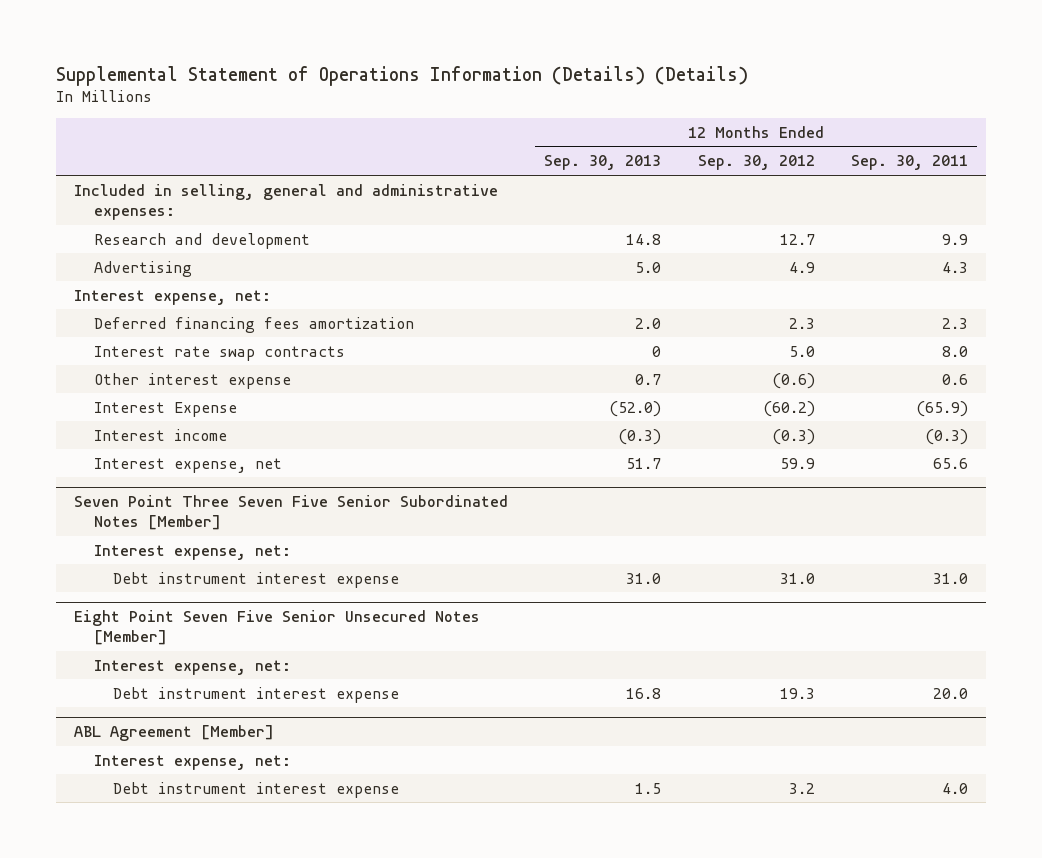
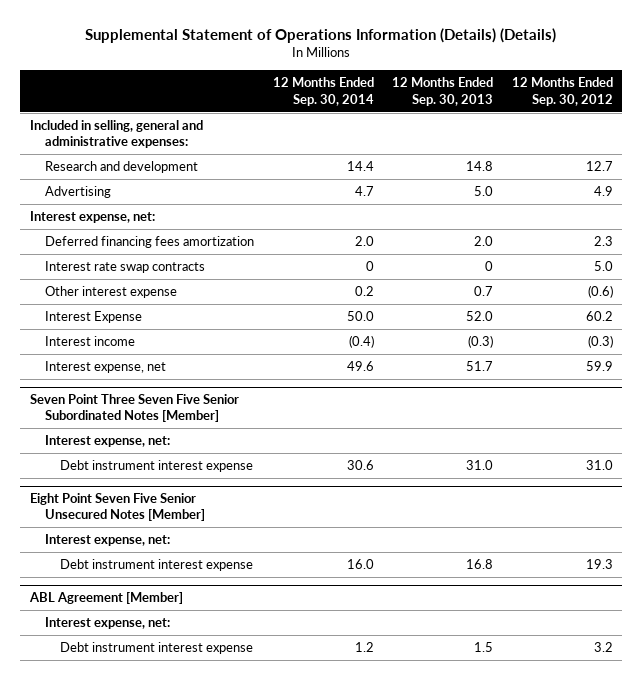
[851,155,969,171] Sep. 30, 2011 -> none
none -> [272,77,374,106] 12 Months Ended Sep. 30, 2014
[609,400,662,417] (52.0) -> [466,311,494,322] 52.0
[762,400,815,417] (60.2) -> [585,311,613,322] 60.2

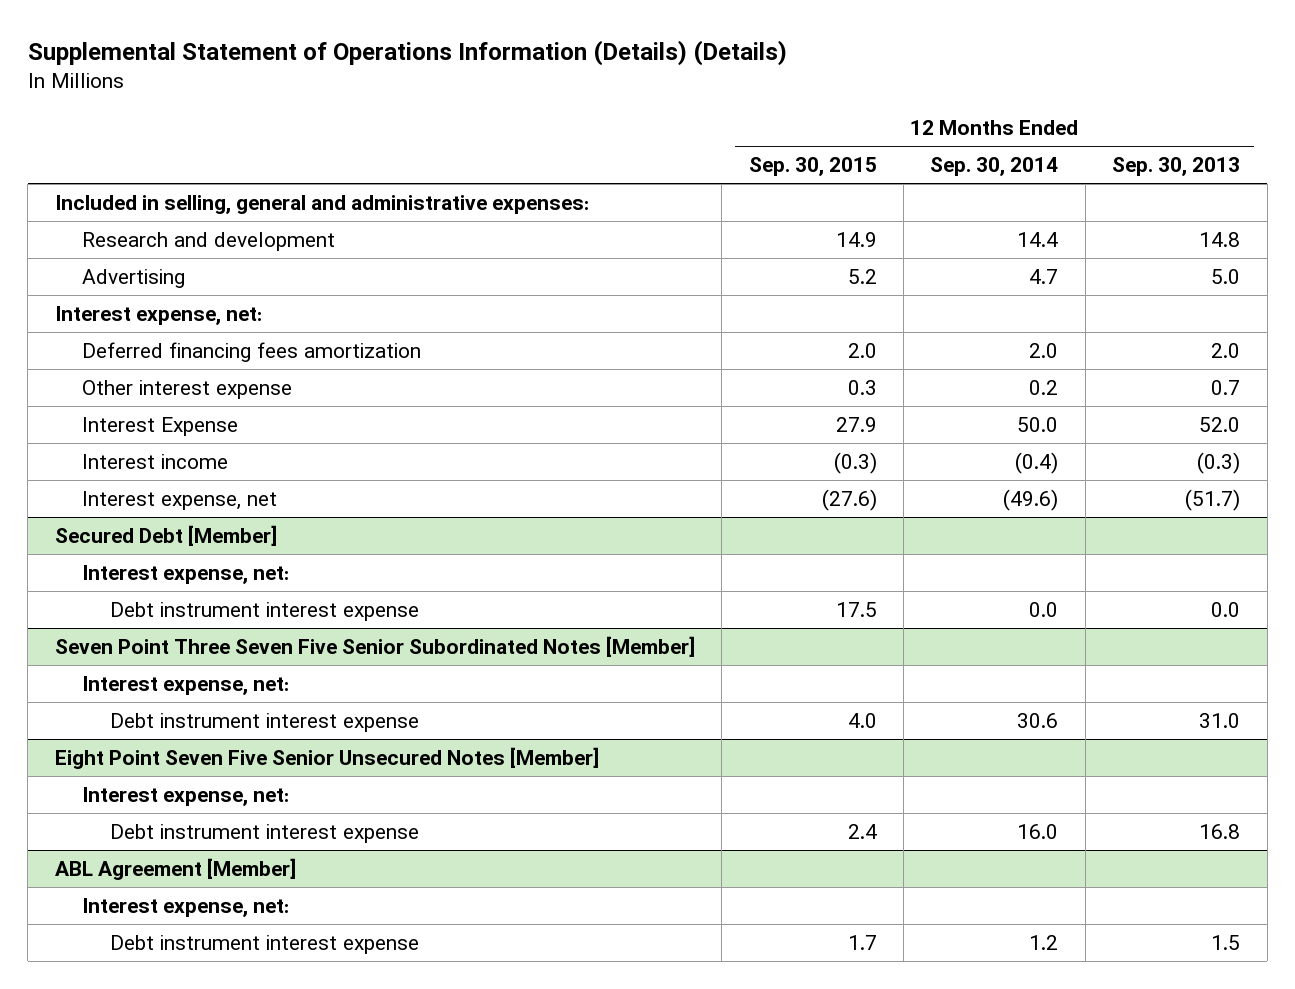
[511,77,613,106] 12 Months Ended Sep. 30, 2012 -> none
none -> [748,157,877,177] Sep. 30, 2015
[45,261,206,274] Interest rate swap contracts -> none
[346,361,374,372] 49.6 -> [1003,488,1059,511] (49.6)
[466,361,494,372] 51.7 -> [1185,488,1241,511] (51.7)
none -> [54,524,277,546] Secured Debt [Member]
none -> [82,564,290,584] Interest expense, net:
none -> [109,601,419,621] Debt instrument interest expense

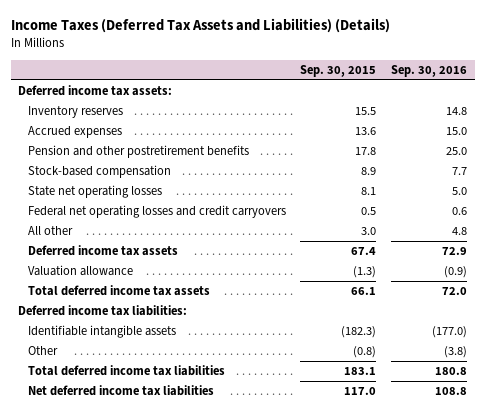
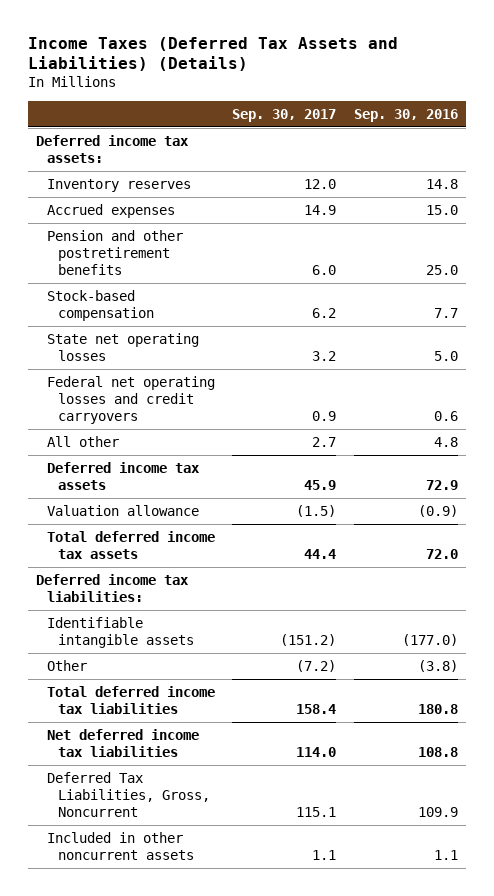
[300,64,377,77] Sep. 30, 2015 -> none
none -> [232,108,337,122] Sep. 30, 2017
none -> [47,771,211,818] Deferred Tax Liabilities, Gross, Noncurrent
none -> [47,831,195,861] Included in other noncurrent assets

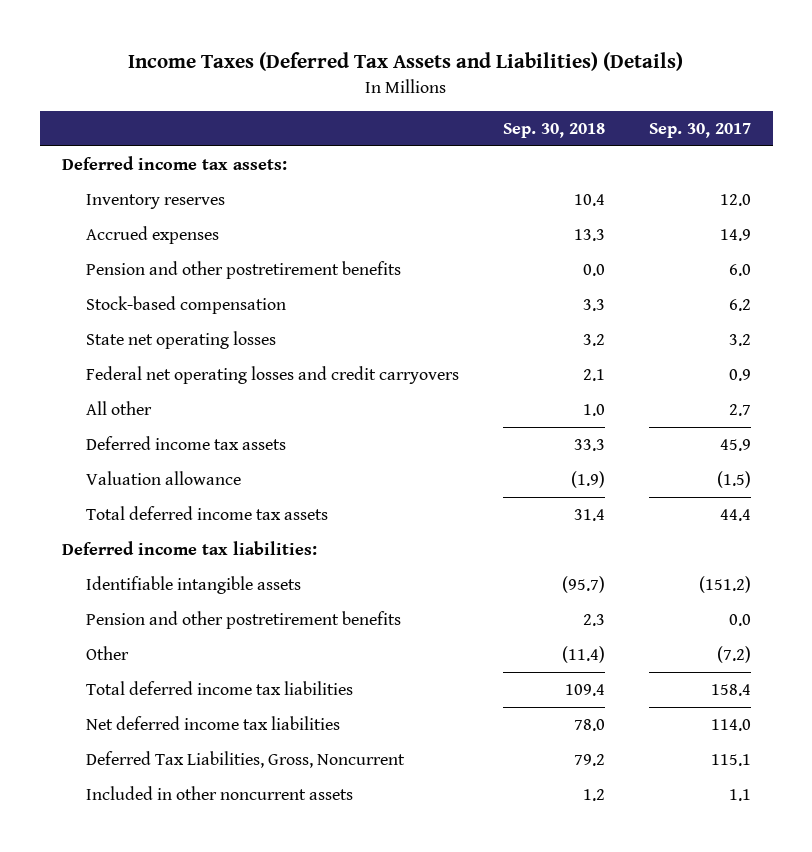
[353,108,458,122] Sep. 30, 2016 -> none
none -> [502,122,605,138] Sep. 30, 2018
none -> [85,611,401,630] Pension and other postretirement benefits

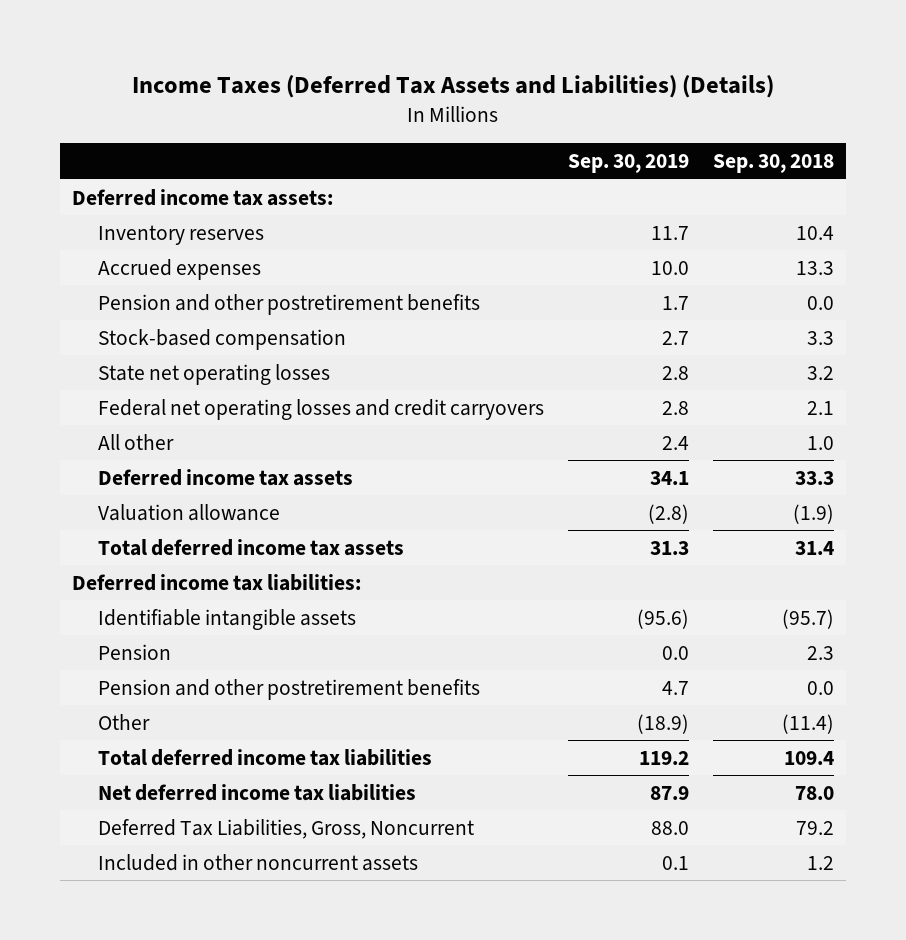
[648,122,751,138] Sep. 30, 2017 -> none
none -> [568,154,690,174] Sep. 30, 2019
none -> [98,643,172,660] Pension
[582,614,605,627] 2.3 -> [807,680,835,695] 0.0

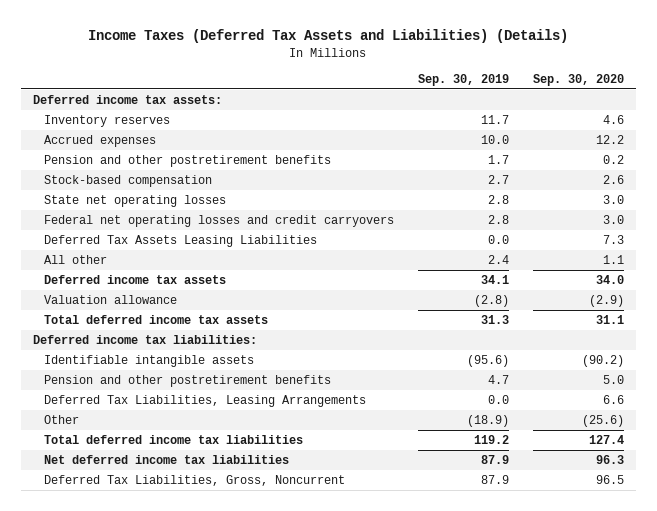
[713,154,835,174] Sep. 30, 2018 -> none
none -> [532,73,624,86] Sep. 30, 2020
none -> [44,235,318,248] Deferred Tax Assets Leasing Liabilities
[98,643,172,660] Pension -> none
none -> [44,395,367,408] Deferred Tax Liabilities, Leasing Arrangements
[98,853,419,871] Included in other noncurrent assets -> none
[651,820,690,835] 88.0 -> [480,475,509,485] 87.9

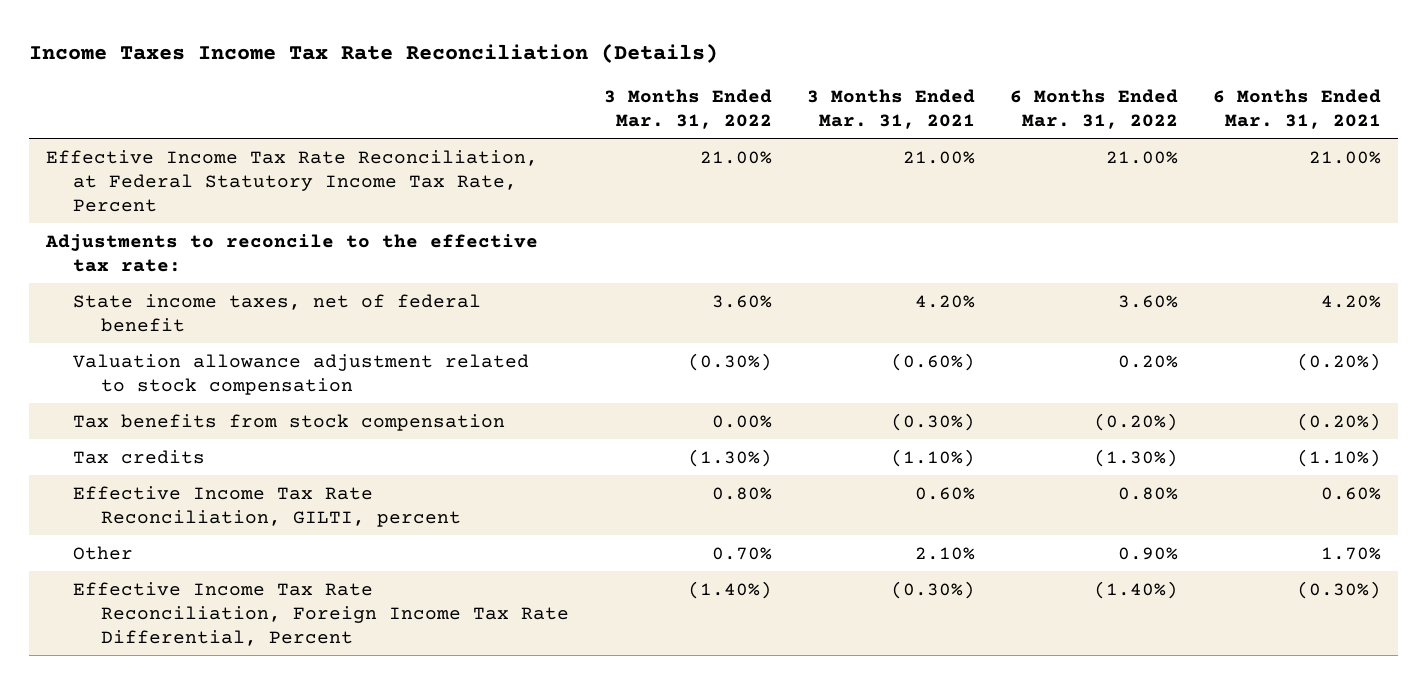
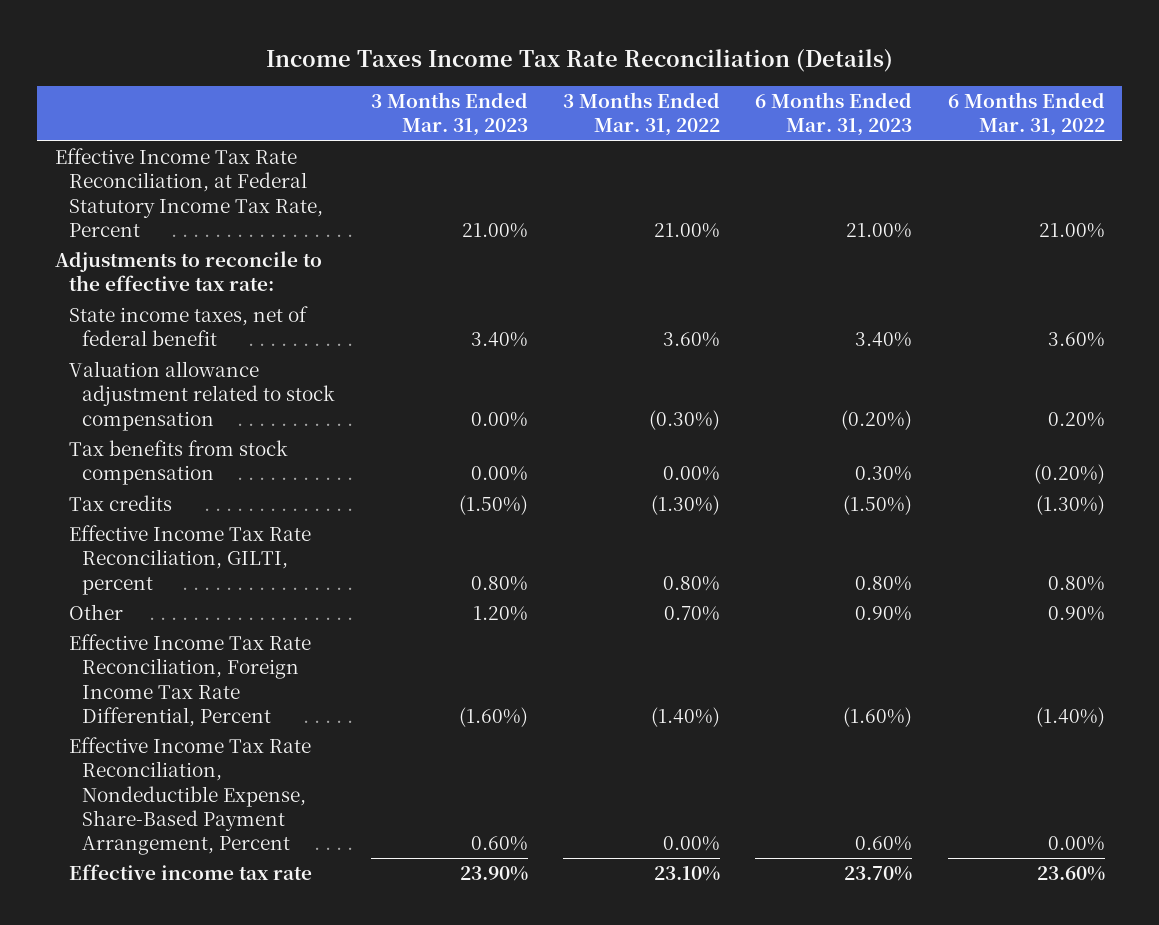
[806,88,975,129] 3 Months Ended Mar. 31, 2021 -> none
[1212,88,1381,129] 6 Months Ended Mar. 31, 2021 -> none
none -> [370,92,528,137] 3 Months Ended Mar. 31, 2023
none -> [755,92,913,137] 6 Months Ended Mar. 31, 2023
none -> [68,737,311,856] Effective Income Tax Rate Reconciliation, Nondeductible Expense, Share-Based Payment Arrangement, Percent
none -> [68,864,312,881] Effective income tax rate

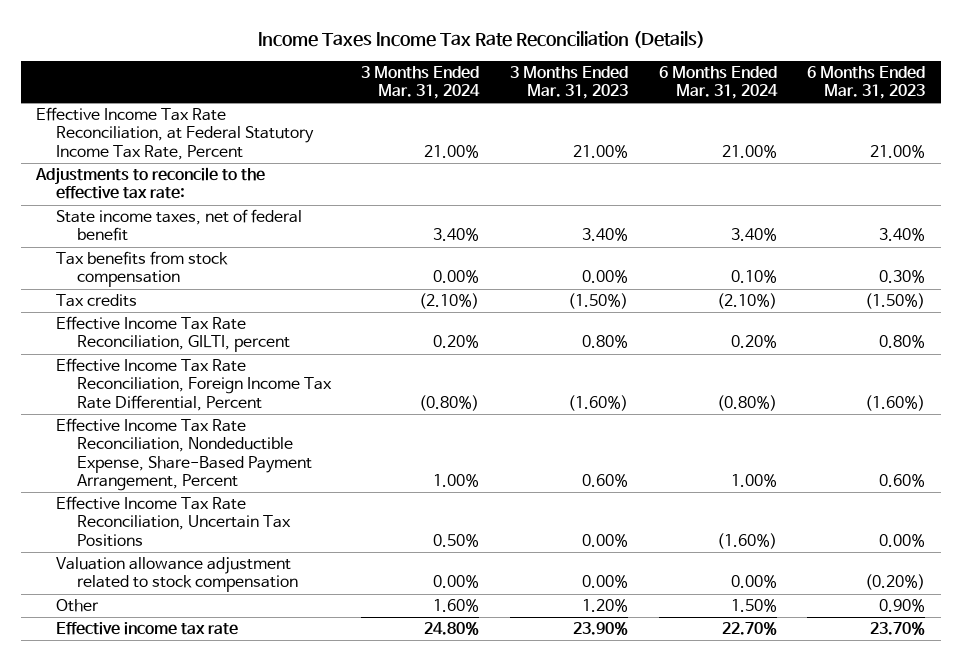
[562,92,720,137] 3 Months Ended Mar. 31, 2022 -> none
[947,92,1105,137] 6 Months Ended Mar. 31, 2022 -> none
none -> [361,66,481,100] 3 Months Ended Mar. 31, 2024
none -> [658,66,778,100] 6 Months Ended Mar. 31, 2024
none -> [56,496,291,547] Effective Income Tax Rate Reconciliation, Uncertain Tax Positions
[68,361,336,431] Valuation allowance adjustment related to stock compensation -> [56,557,298,593] Valuation allowance adjustment related to stock compensation
[68,604,123,621] Other -> [56,599,100,613] Other

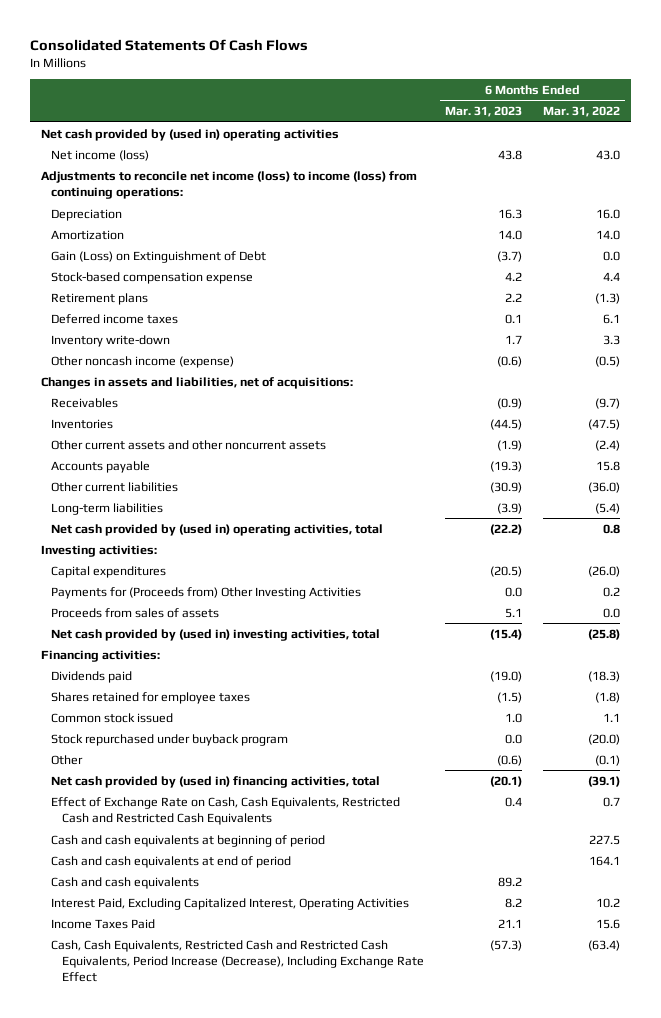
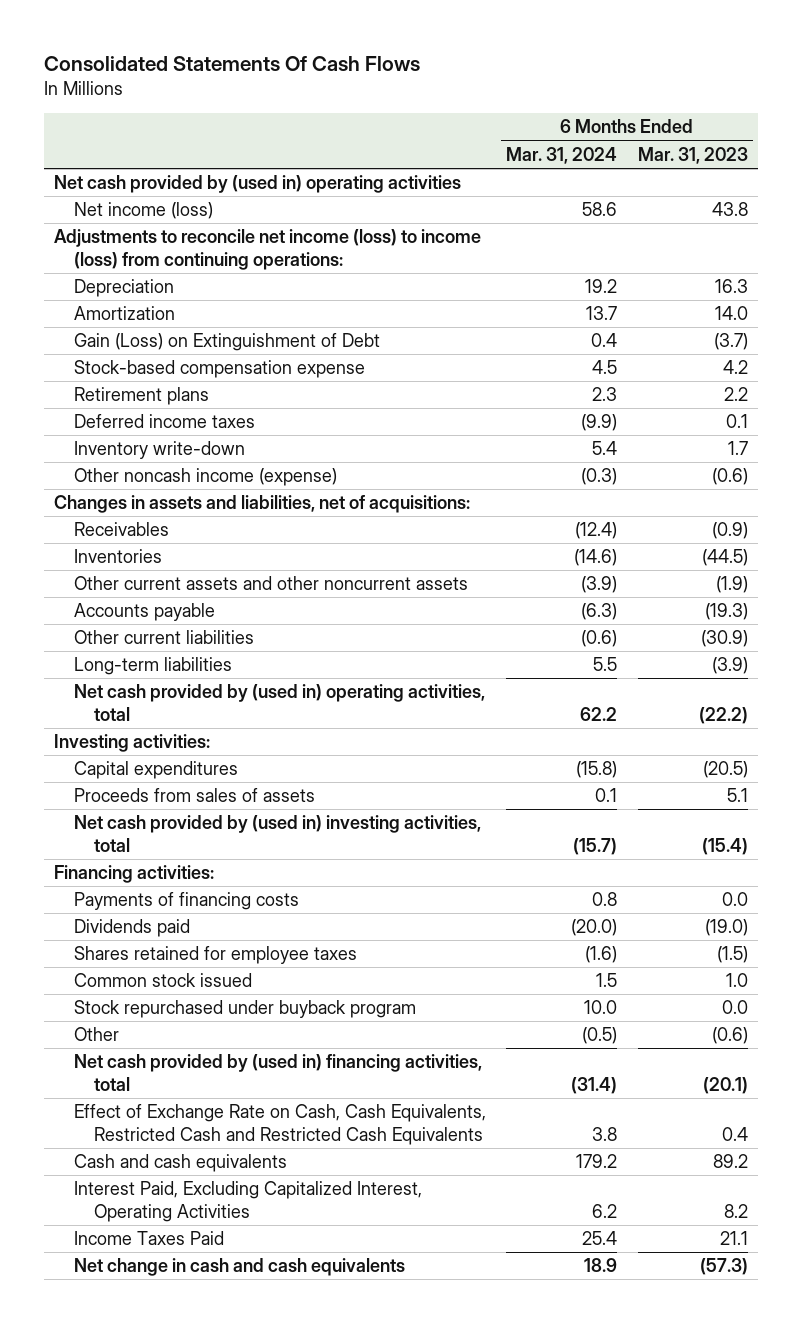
[543,106,621,118] Mar. 31, 2022 -> none
none -> [506,146,618,164] Mar. 31, 2024
[51,586,362,599] Payments for (Proceeds from) Other Investing Activities -> none
none -> [73,892,299,911] Payments of financing costs
[51,834,326,847] Cash and cash equivalents at beginning of period -> none
[51,855,292,868] Cash and cash equivalents at end of period -> none
[51,939,425,983] Cash, Cash Equivalents, Restricted Cash and Restricted Cash Equivalents, Period Increase (Decrease), Including Exchange Rate Effect -> [73,1258,405,1277] Net change in cash and cash equivalents

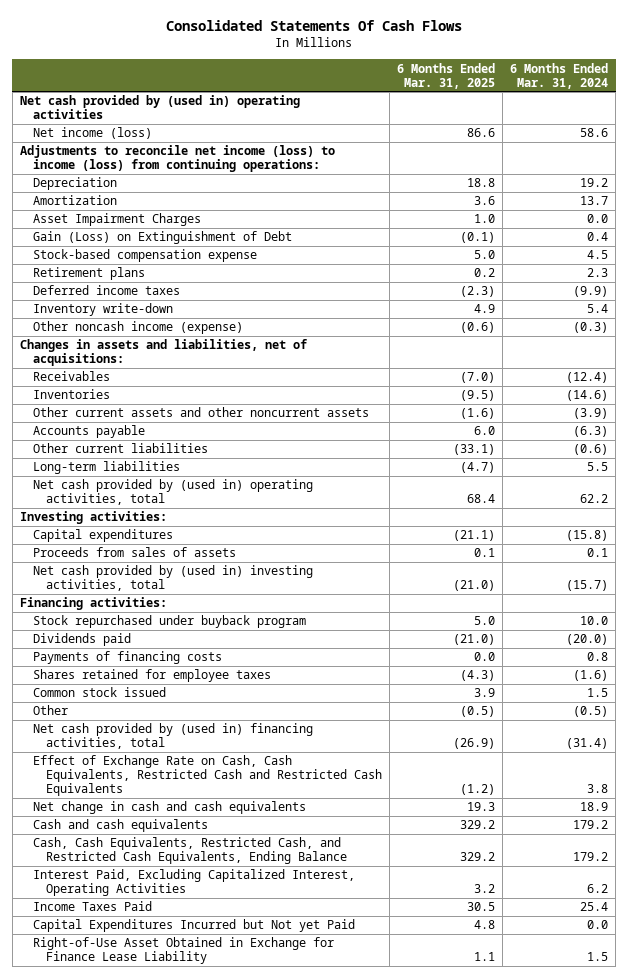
[637,146,748,164] Mar. 31, 2023 -> none
none -> [397,62,496,89] 6 Months Ended Mar. 31, 2025
none -> [32,213,201,227] Asset Impairment Charges
[73,1000,416,1019] Stock repurchased under buyback program -> [32,615,306,629] Stock repurchased under buyback program
[73,892,299,911] Payments of financing costs -> [32,651,222,665] Payments of financing costs
[73,1258,405,1277] Net change in cash and cash equivalents -> [32,801,306,815] Net change in cash and cash equivalents
none -> [32,837,347,865] Cash, Cash Equivalents, Restricted Cash, and Restricted Cash Equivalents, Ending Balance
none -> [32,919,355,933] Capital Expenditures Incurred but Not yet Paid
none -> [32,937,334,965] Right-of-Use Asset Obtained in Exchange for Finance Lease Liability

